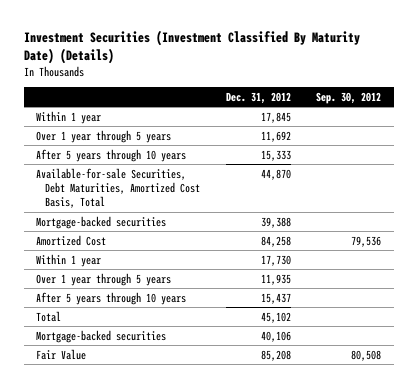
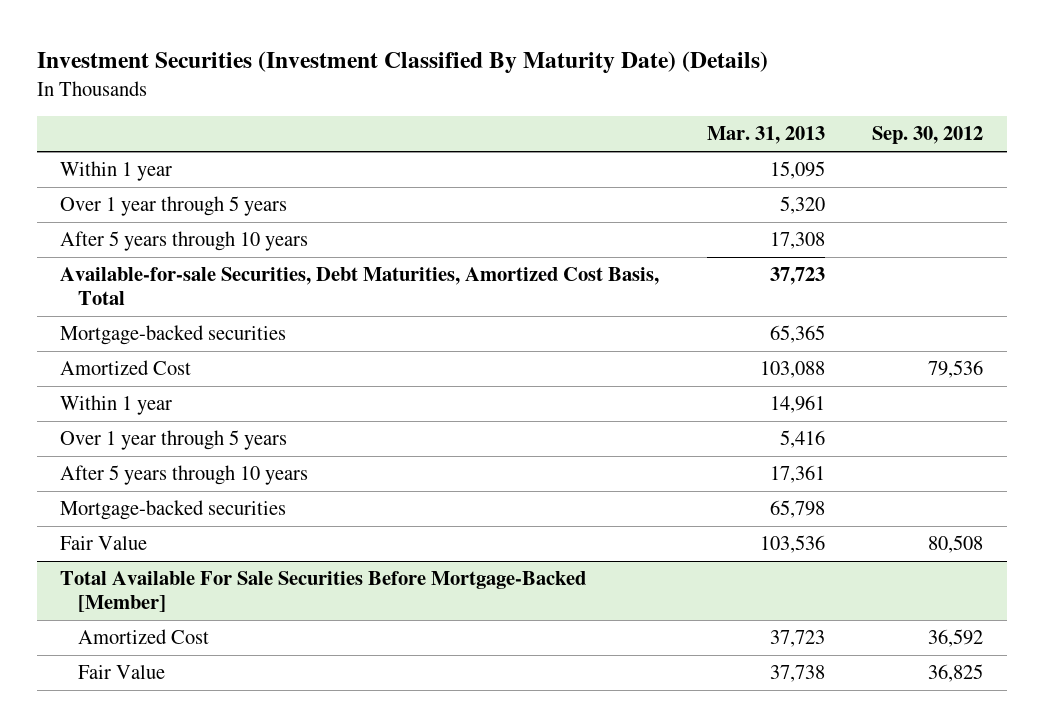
[225,91,291,104] Dec. 31, 2012 -> none
none -> [706,126,825,145] Mar. 31, 2013
[36,310,62,322] Total -> none
none -> [60,571,587,613] Total Available For Sale Securities Before Mortgage-Backed [Member]
none -> [78,629,210,645] Amortized Cost
none -> [78,665,166,680] Fair Value

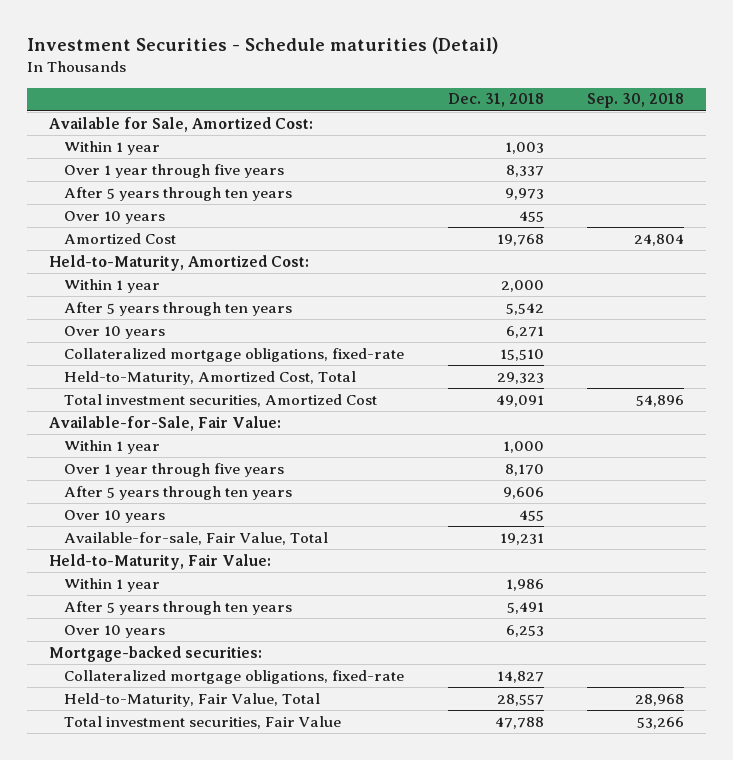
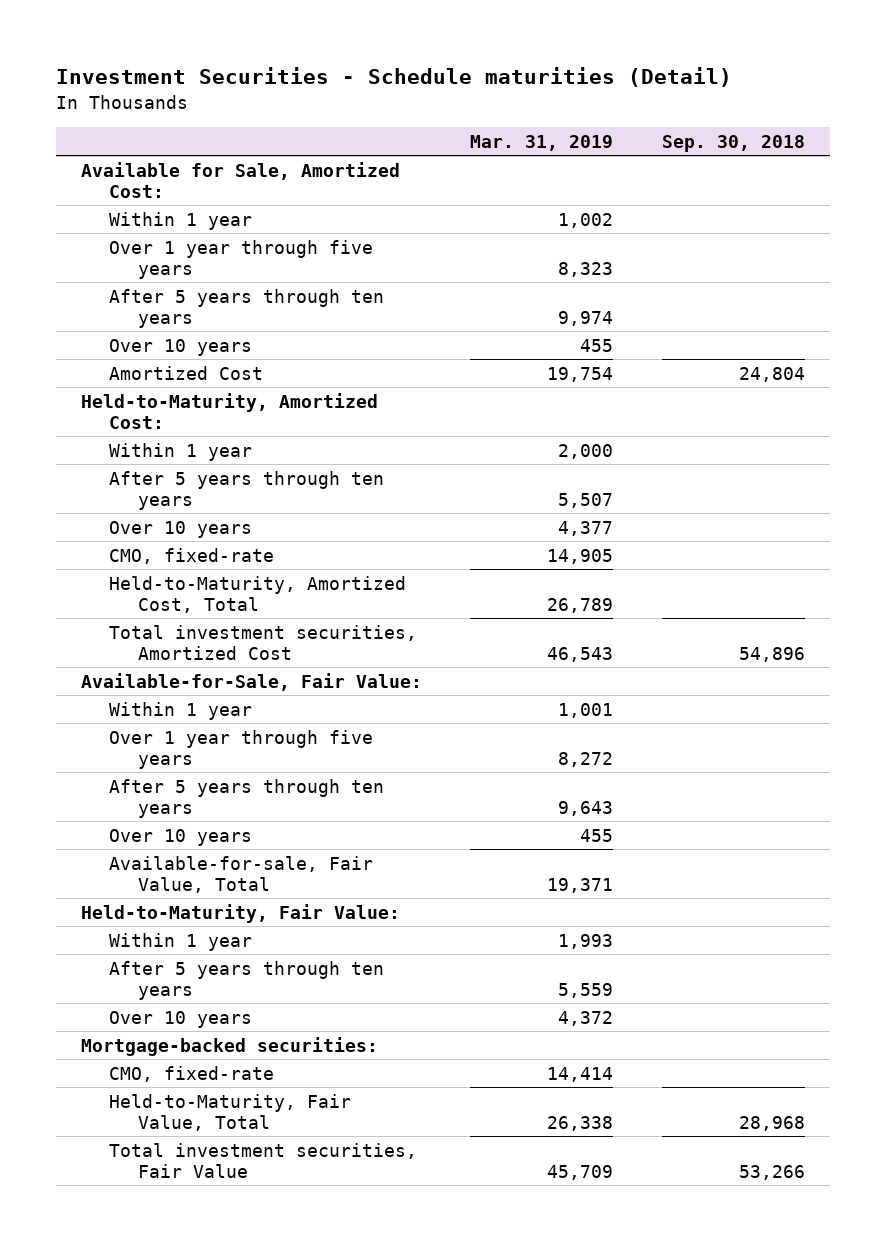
[447,93,544,108] Dec. 31, 2018 -> none
none -> [470,134,614,151] Mar. 31, 2019
[64,347,405,362] Collateralized mortgage obligations, fixed-rate -> [109,547,275,564] CMO, fixed-rate
[64,669,405,684] Collateralized mortgage obligations, fixed-rate -> [109,1065,275,1082] CMO, fixed-rate

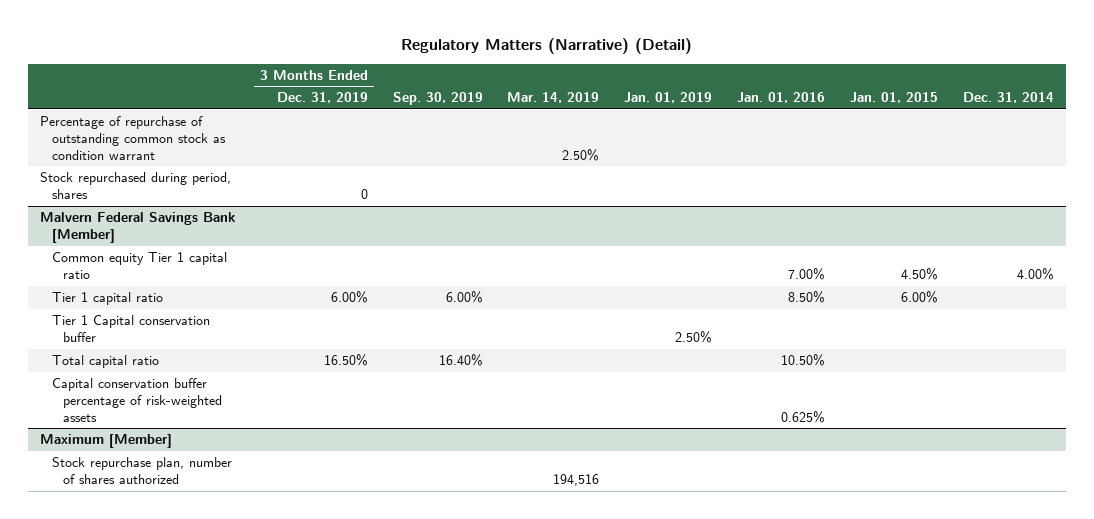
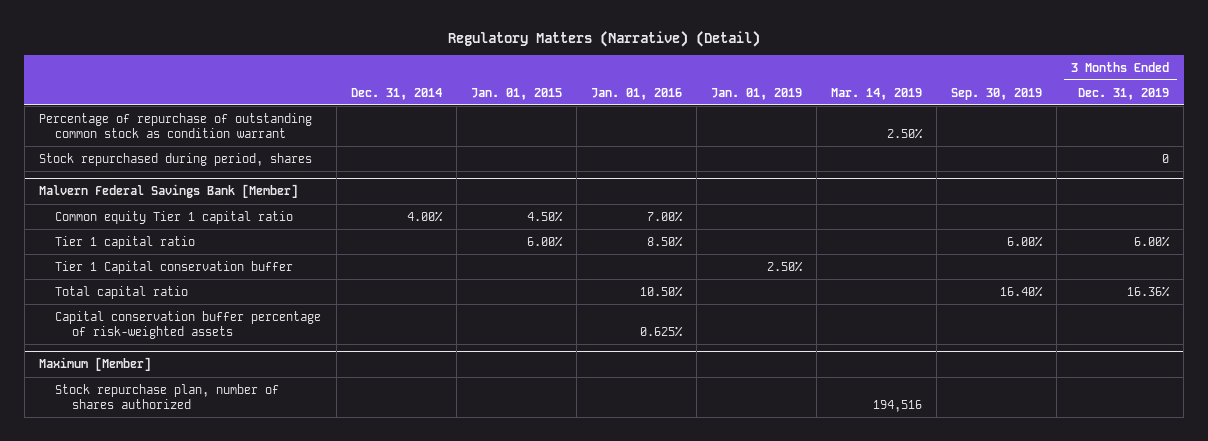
[323,354,368,367] 16.50% -> [1127,285,1171,297] 16.36%

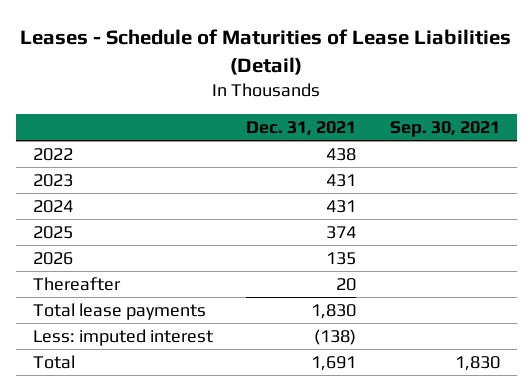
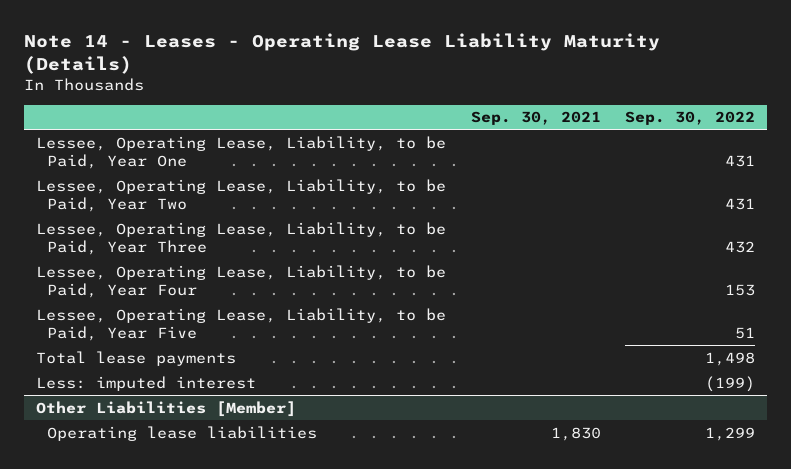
[20,28,512,75] Leases - Schedule of Maturities of Lease Liabilities (Detail) -> [24,33,661,74] Note 14 - Leases - Operating Lease Liability Maturity (Details)
[246,121,357,137] Dec. 31, 2021 -> none
none -> [624,111,755,126] Sep. 30, 2022
[32,276,121,291] Thereafter -> none
[32,147,73,161] 2022 -> [36,135,447,170] Lessee, Operating Lease, Liability, to be Paid, Year One
[32,173,73,187] 2023 -> [36,178,447,213] Lessee, Operating Lease, Liability, to be Paid, Year Two
[32,199,73,213] 2024 -> [36,221,447,256] Lessee, Operating Lease, Liability, to be Paid, Year Three
[32,225,73,239] 2025 -> [36,264,447,299] Lessee, Operating Lease, Liability, to be Paid, Year Four
[32,251,73,265] 2026 -> [36,307,447,342] Lessee, Operating Lease, Liability, to be Paid, Year Five
[32,354,75,369] Total -> none
none -> [36,400,297,417] Other Liabilities [Member]
none -> [46,425,317,441] Operating lease liabilities

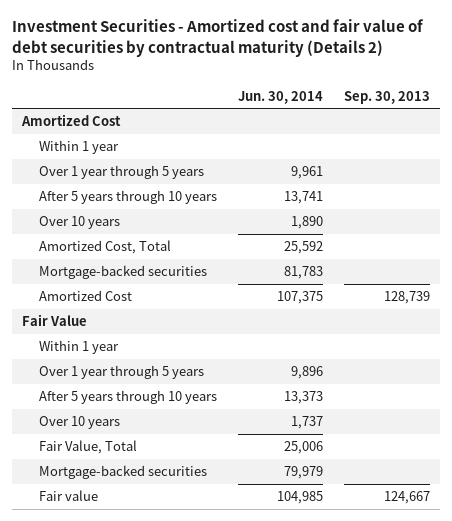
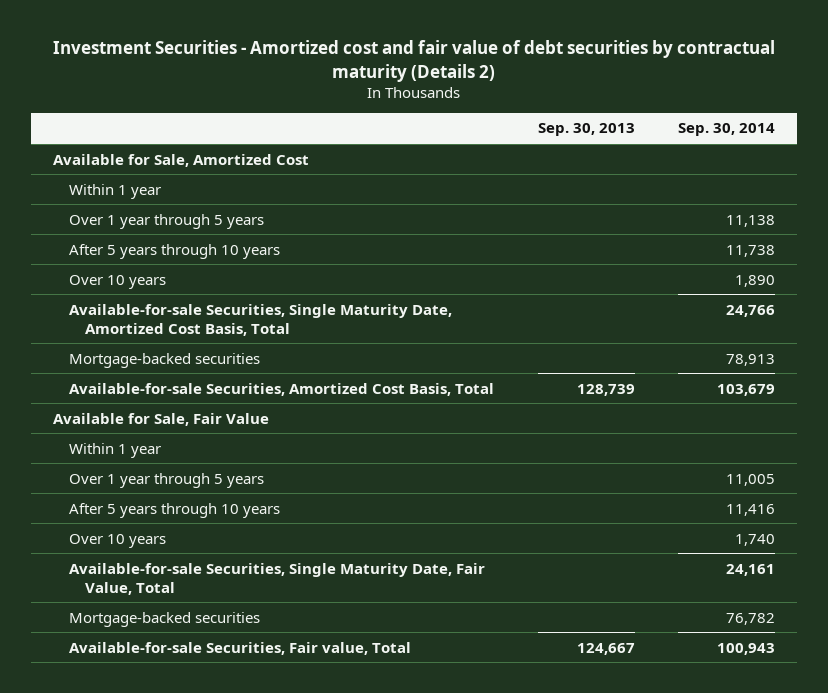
[237,90,323,104] Jun. 30, 2014 -> none
none -> [678,123,776,137] Sep. 30, 2014
[21,114,122,127] Amortized Cost -> [52,153,309,167] Available for Sale, Amortized Cost
[38,240,171,255] Amortized Cost, Total -> [68,303,452,336] Available-for-sale Securities, Single Maturity Date, Amortized Cost Basis, Total
[22,314,88,327] Fair Value -> none
[38,290,132,302] Amortized Cost -> [68,382,494,396] Available-for-sale Securities, Amortized Cost Basis, Total
none -> [52,412,269,426] Available for Sale, Fair Value
[38,440,137,455] Fair Value, Total -> [68,562,485,595] Available-for-sale Securities, Single Maturity Date, Fair Value, Total
[38,490,98,502] Fair value -> [68,641,411,655] Available-for-sale Securities, Fair value, Total

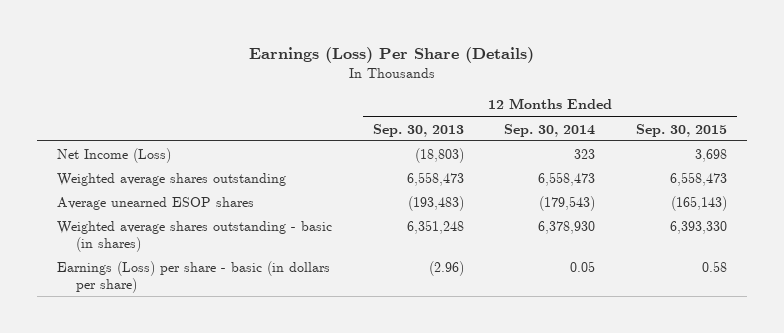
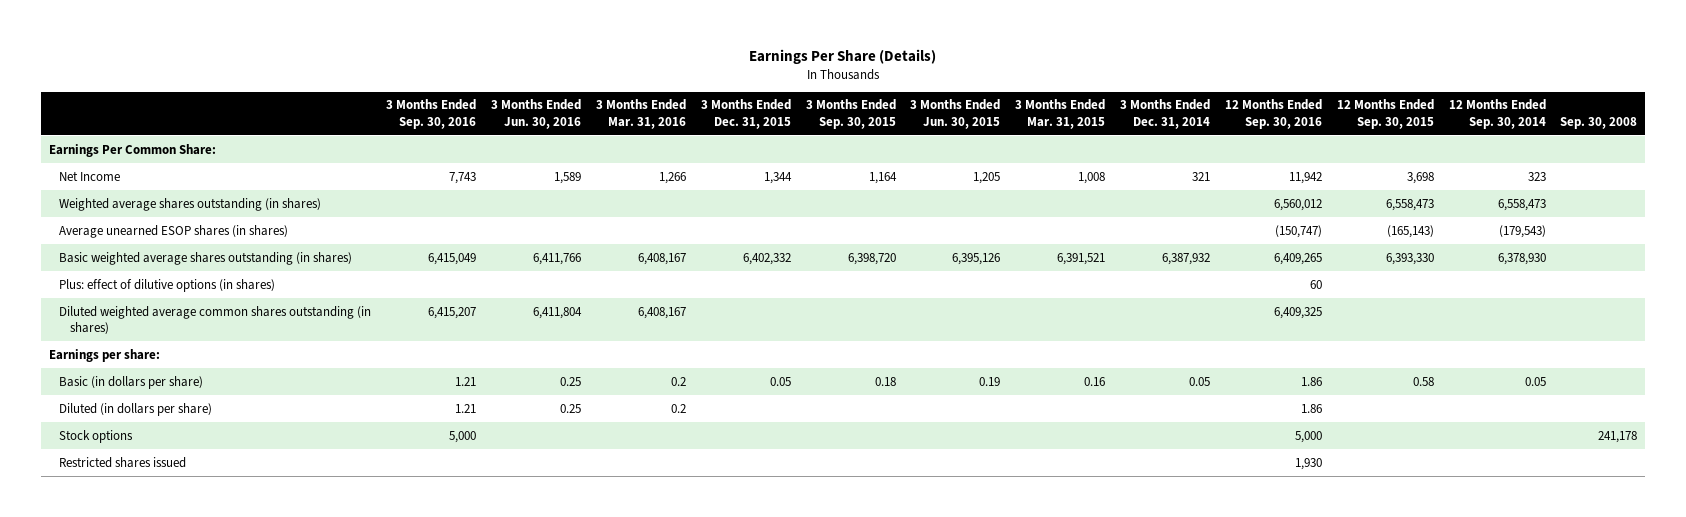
[249,47,535,64] Earnings (Loss) Per Share (Details) -> [749,49,937,65] Earnings Per Share (Details)
[372,123,464,137] Sep. 30, 2013 -> none
none -> [386,99,477,129] 3 Months Ended Sep. 30, 2016
none -> [490,99,581,129] 3 Months Ended Jun. 30, 2016
none -> [595,99,686,129] 3 Months Ended Mar. 31, 2016
none -> [700,99,791,129] 3 Months Ended Dec. 31, 2015
none -> [805,99,896,129] 3 Months Ended Sep. 30, 2015
none -> [910,99,1001,129] 3 Months Ended Jun. 30, 2015
none -> [1015,99,1106,129] 3 Months Ended Mar. 31, 2015
none -> [1120,99,1211,129] 3 Months Ended Dec. 31, 2014
none -> [1224,99,1322,129] 12 Months Ended Sep. 30, 2016
none -> [1560,116,1638,129] Sep. 30, 2008
none -> [48,143,216,157] Earnings Per Common Share:
[57,148,172,164] Net Income (Loss) -> [59,170,121,181] Net Income
[57,173,287,187] Weighted average shares outstanding -> [59,197,322,211] Weighted average shares outstanding (in shares)
[57,197,255,211] Average unearned ESOP shares -> [59,224,289,238] Average unearned ESOP shares (in shares)
[57,221,333,253] Weighted average shares outstanding - basic (in shares) -> [59,251,353,265] Basic weighted average shares outstanding (in shares)
none -> [59,278,276,292] Plus: effect of dilutive options (in shares)
none -> [59,305,372,335] Diluted weighted average common shares outstanding (in shares)
none -> [48,348,160,362] Earnings per share:
[57,261,331,294] Earnings (Loss) per share - basic (in dollars per share) -> [59,375,204,389] Basic (in dollars per share)
none -> [59,402,213,416] Diluted (in dollars per share)
none -> [59,429,134,443] Stock options
none -> [59,456,187,468] Restricted shares issued

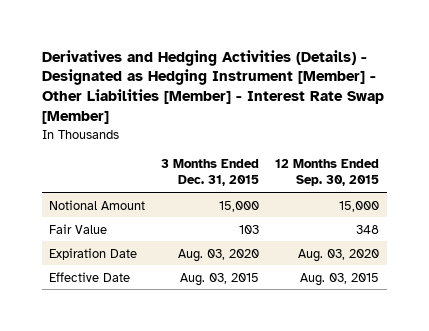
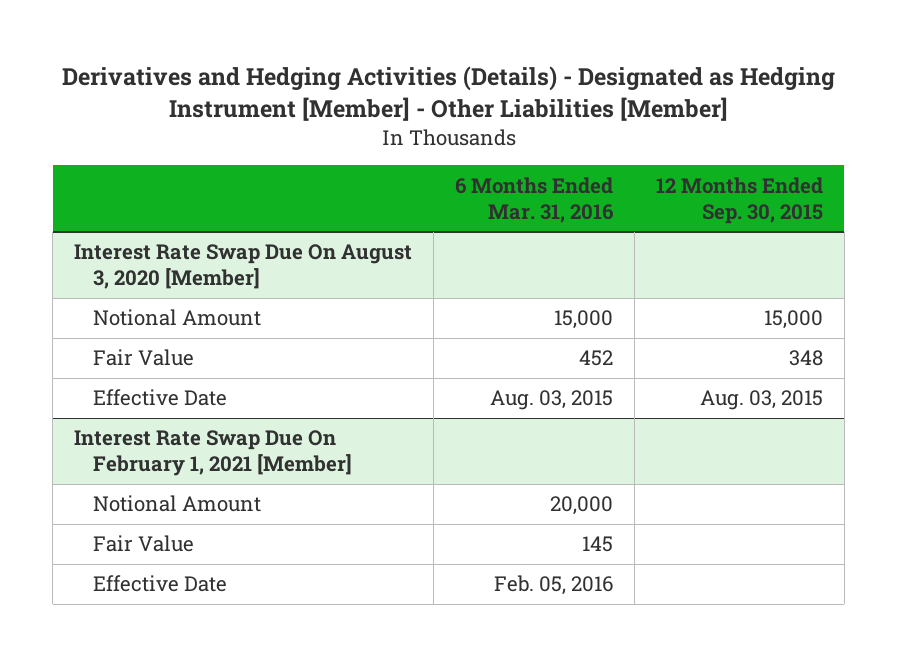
[41,49,384,125] Derivatives and Hedging Activities (Details) - Designated as Hedging Instrument [Member] - Other Liabilities [Member] - Interest Rate Swap [Member] -> [61,65,835,121] Derivatives and Hedging Activities (Details) - Designated as Hedging Instrument [Member] - Other Liabilities [Member]
[161,159,260,187] 3 Months Ended Dec. 31, 2015 -> none
none -> [455,176,615,223] 6 Months Ended Mar. 31, 2016
none -> [74,244,413,290] Interest Rate Swap Due On August 3, 2020 [Member]
[49,247,138,260] Expiration Date -> none
none -> [74,430,353,477] Interest Rate Swap Due On February 1, 2021 [Member]
none -> [93,495,262,513] Notional Amount
none -> [93,535,195,553] Fair Value
none -> [93,575,228,593] Effective Date

